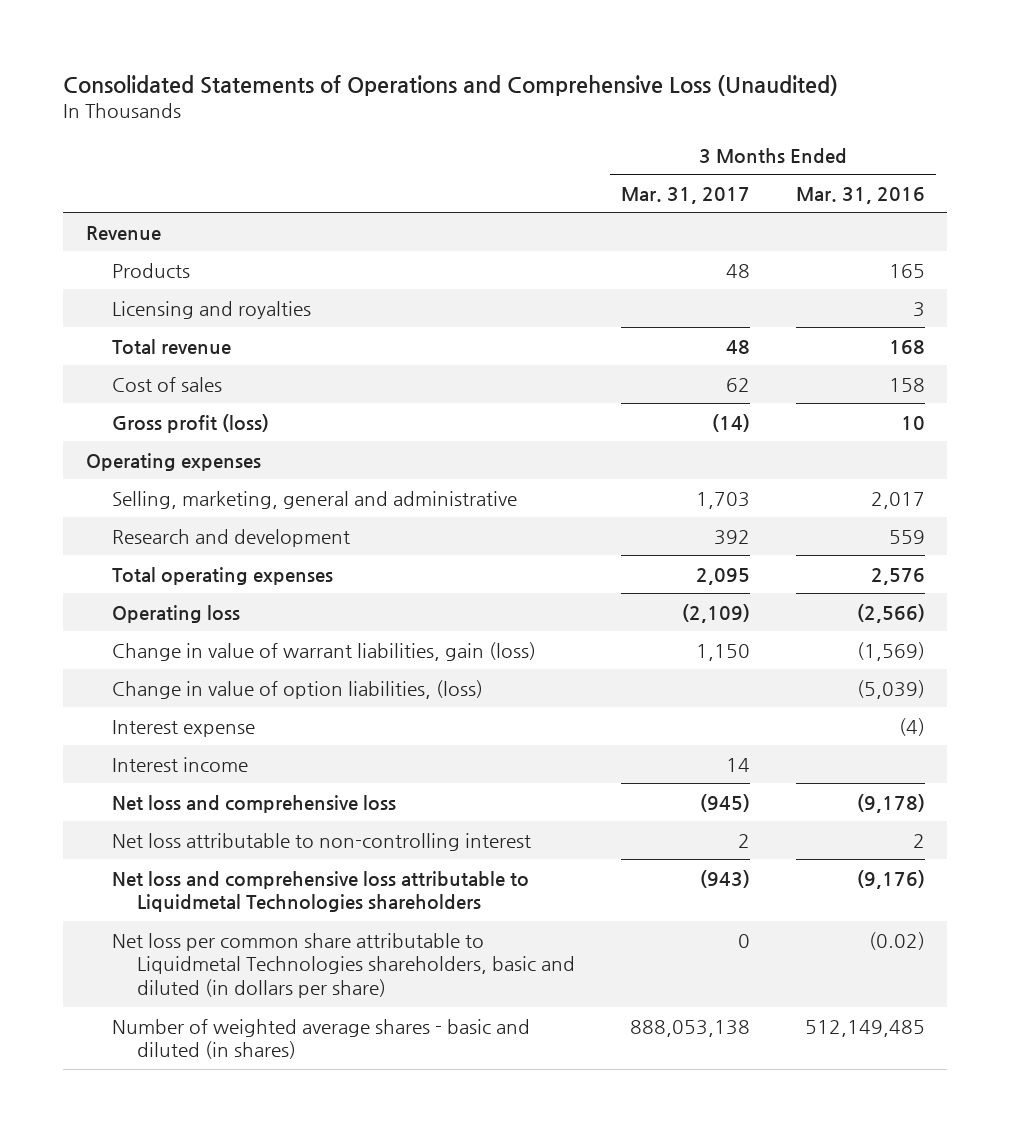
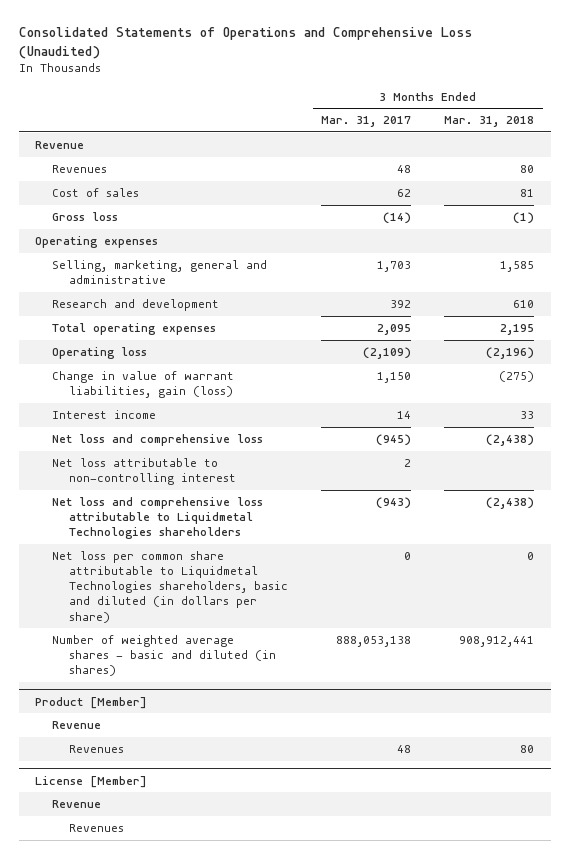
[795,186,925,204] Mar. 31, 2016 -> none
none -> [444,116,535,128] Mar. 31, 2018
[111,262,190,278] Products -> none
[111,300,311,319] Licensing and royalties -> none
[111,338,231,354] Total revenue -> none
none -> [52,165,108,174] Revenues
[111,413,269,433] Gross profit (loss) -> [52,212,119,222] Gross loss
[111,679,483,699] Change in value of option liabilities, (loss) -> none
[111,719,255,737] Interest expense -> none
none -> [35,696,148,709] Product [Member]
none -> [52,721,102,730] Revenue
none -> [68,745,124,754] Revenues
none -> [35,775,148,788] License [Member]
none -> [52,800,102,809] Revenue
none -> [68,824,124,833] Revenues

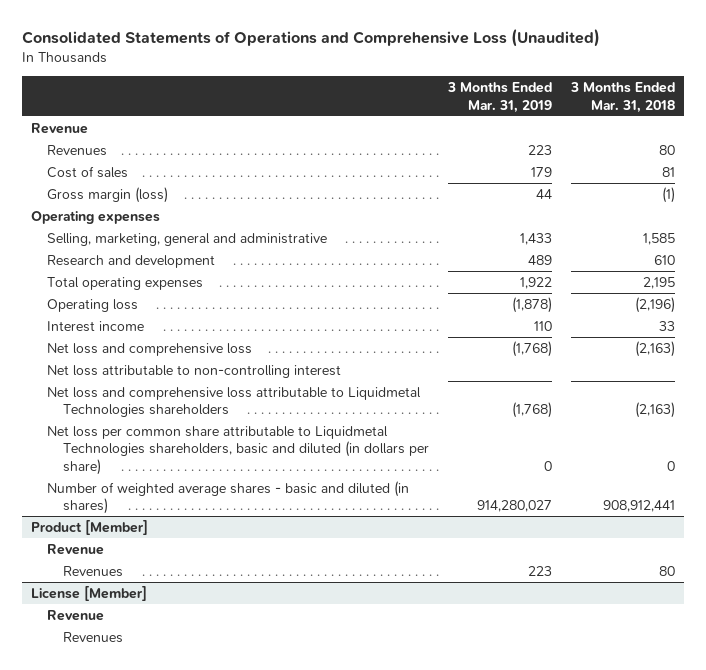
[321,116,412,128] Mar. 31, 2017 -> none
none -> [447,81,553,113] 3 Months Ended Mar. 31, 2019
[52,212,119,222] Gross loss -> [47,186,169,203] Gross margin (loss)
[52,371,235,399] Change in value of warrant liabilities, gain (loss) -> none
[486,434,535,447] (2,438) -> [634,340,675,357] (2,163)
[486,497,535,510] (2,438) -> [634,402,675,419] (2,163)

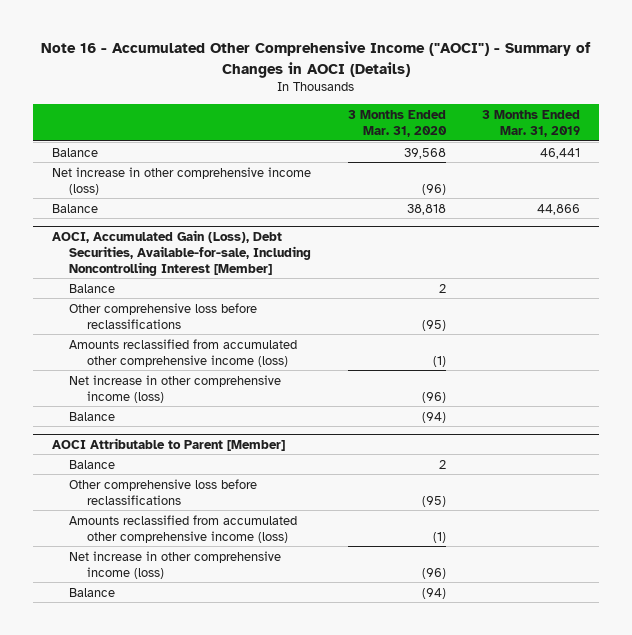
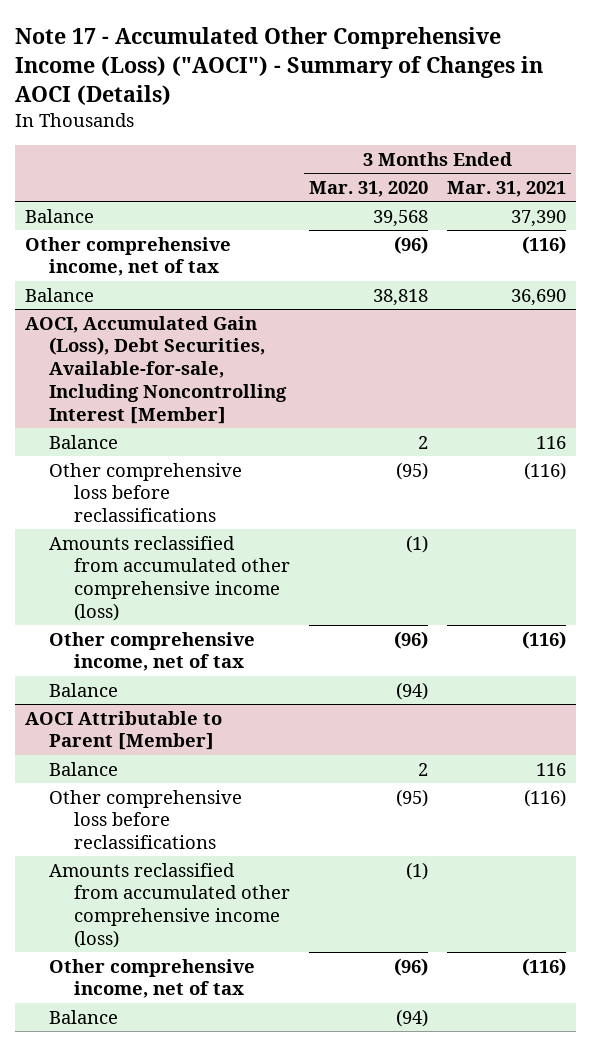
[40,41,591,78] Note 16 - Accumulated Other Comprehensive Income ("AOCI") - Summary of Changes in AOCI (Details) -> [15,26,544,105] Note 17 - Accumulated Other Comprehensive Income (Loss) ("AOCI") - Summary of Changes in AOCI (Details)
[482,109,581,137] 3 Months Ended Mar. 31, 2019 -> none
none -> [447,181,567,198] Mar. 31, 2021
[51,166,311,195] Net increase in other comprehensive income (loss) -> [24,236,231,277] Other comprehensive income, net of tax
[69,374,282,403] Net increase in other comprehensive income (loss) -> [49,631,256,672] Other comprehensive income, net of tax
[69,550,282,579] Net increase in other comprehensive income (loss) -> [49,958,256,999] Other comprehensive income, net of tax

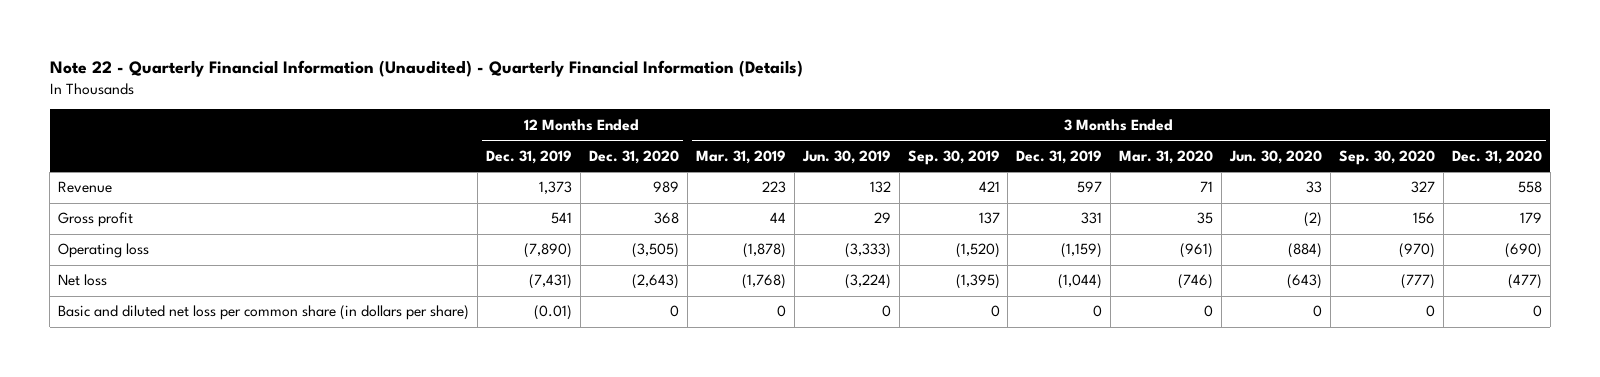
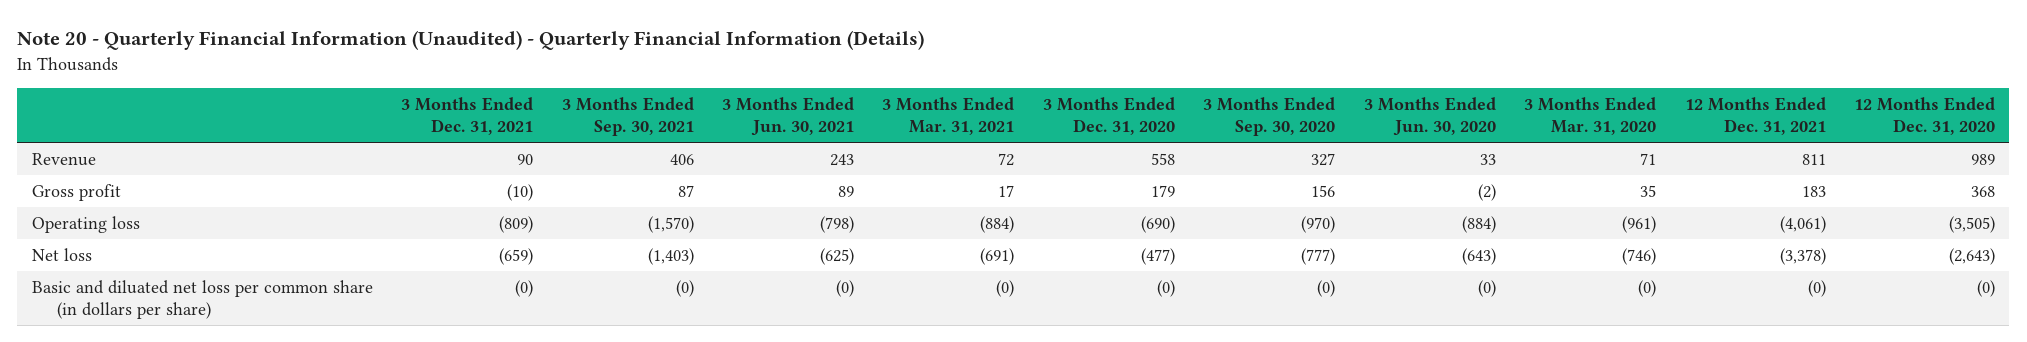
[49,60,803,78] Note 22 - Quarterly Financial Information (Unaudited) - Quarterly Financial Information (Details) -> [17,30,925,51] Note 20 - Quarterly Financial Information (Unaudited) - Quarterly Financial Information (Details)
[485,149,572,164] Dec. 31, 2019 -> none
[695,149,786,164] Mar. 31, 2019 -> none
[801,149,891,164] Jun. 30, 2019 -> none
[907,149,1000,165] Sep. 30, 2019 -> none
[1016,149,1103,164] Dec. 31, 2019 -> none
none -> [401,96,534,135] 3 Months Ended Dec. 31, 2021
none -> [561,96,694,136] 3 Months Ended Sep. 30, 2021
none -> [722,96,855,136] 3 Months Ended Jun. 30, 2021
none -> [882,96,1015,135] 3 Months Ended Mar. 31, 2021
none -> [1684,96,1826,135] 12 Months Ended Dec. 31, 2021
[58,305,470,321] Basic and diluted net loss per common share (in dollars per share) -> [31,279,373,320] Basic and diluated net loss per common share (in dollars per share)
[669,305,679,318] 0 -> [1977,279,1996,297] (0)
[1204,305,1214,318] 0 -> [1638,279,1657,297] (0)
[1313,305,1323,318] 0 -> [1477,279,1496,297] (0)
[1426,305,1436,318] 0 -> [1317,279,1336,297] (0)
[1532,305,1542,318] 0 -> [1156,279,1175,297] (0)

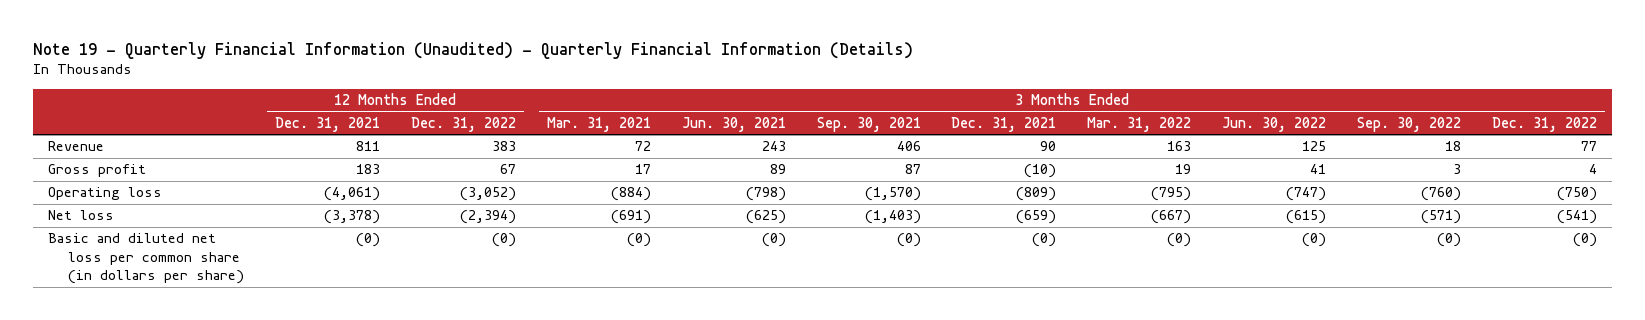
[17,30,925,51] Note 20 - Quarterly Financial Information (Unaudited) - Quarterly Financial Information (Details) -> [32,42,913,60] Note 19 - Quarterly Financial Information (Unaudited) - Quarterly Financial Information (Details)
[1042,96,1175,135] 3 Months Ended Dec. 31, 2020 -> none
[1203,96,1336,136] 3 Months Ended Sep. 30, 2020 -> none
[1363,96,1496,136] 3 Months Ended Jun. 30, 2020 -> none
[1524,96,1657,135] 3 Months Ended Mar. 31, 2020 -> none
[1854,96,1996,135] 12 Months Ended Dec. 31, 2020 -> none
none -> [410,116,516,132] Dec. 31, 2022
none -> [1087,116,1192,132] Mar. 31, 2022
none -> [1222,116,1327,132] Jun. 30, 2022
none -> [1357,116,1462,132] Sep. 30, 2022
none -> [1492,116,1598,132] Dec. 31, 2022
[31,279,373,320] Basic and diluated net loss per common share (in dollars per share) -> [48,233,245,285] Basic and diluted net loss per common share (in dollars per share)

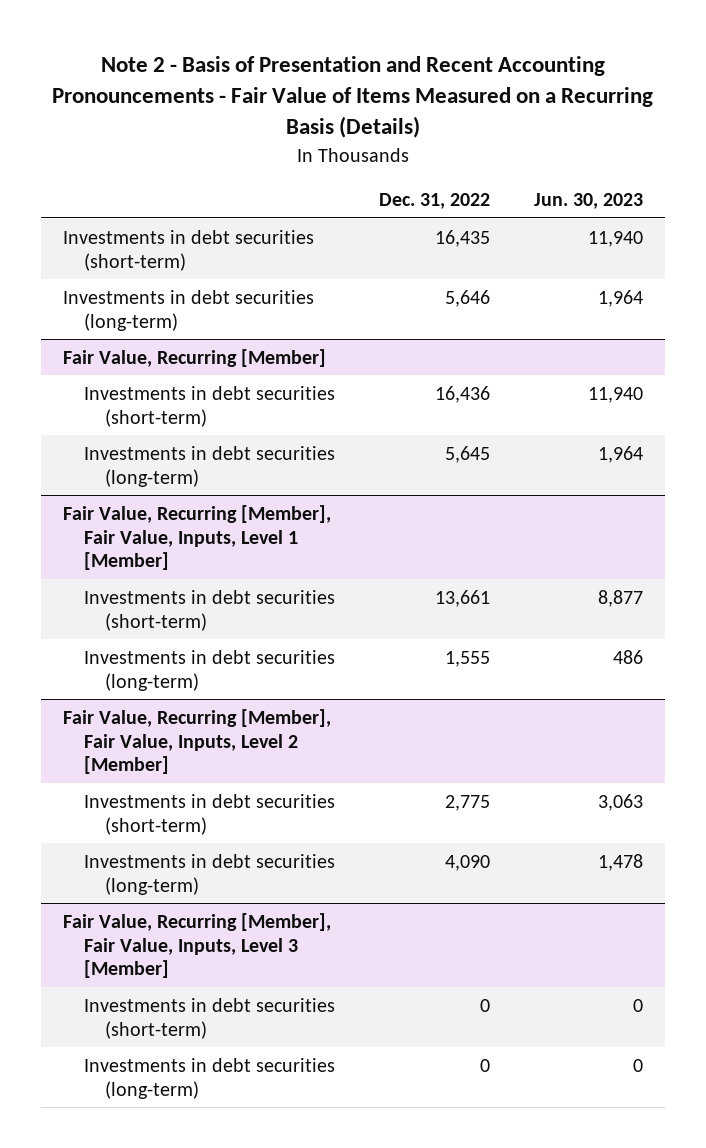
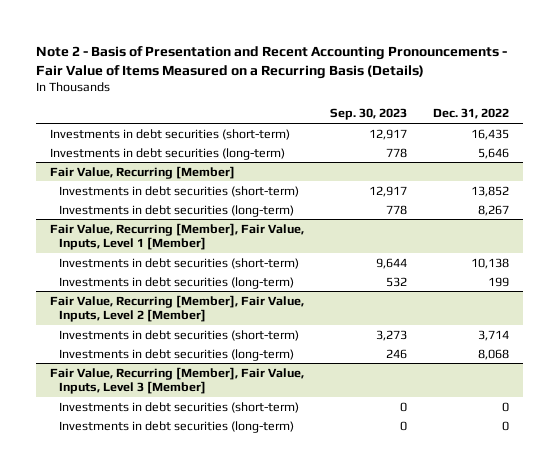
[533,193,643,210] Jun. 30, 2023 -> none
none -> [330,108,408,121] Sep. 30, 2023
[434,385,490,403] 16,436 -> [471,185,510,197] 13,852
[444,445,490,463] 5,645 -> [478,204,510,216] 8,267
[434,589,490,607] 13,661 -> [471,257,510,269] 10,138
[444,650,490,667] 1,555 -> [488,276,510,287] 199
[444,794,490,811] 2,775 -> [478,329,510,341] 3,714
[444,854,490,871] 4,090 -> [478,348,510,360] 8,068

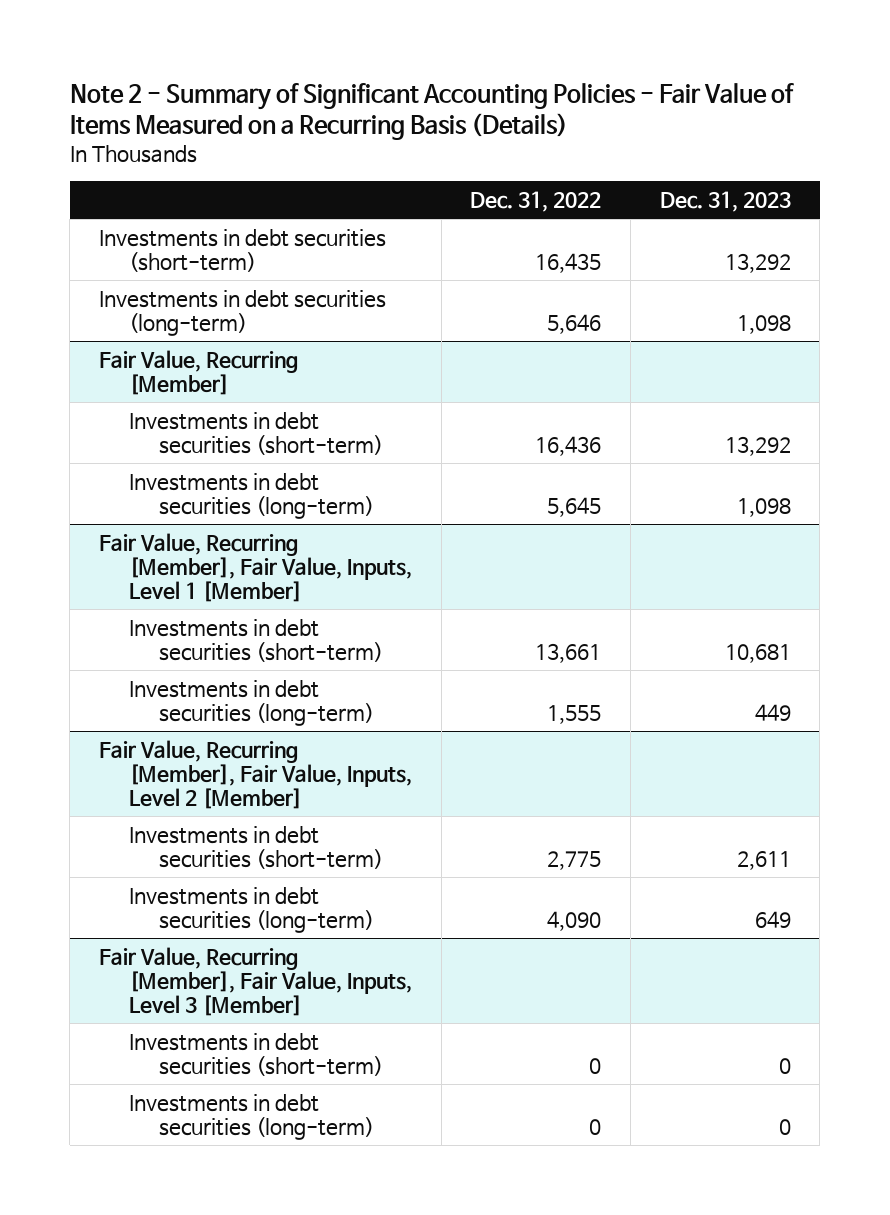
[36,45,508,79] Note 2 - Basis of Presentation and Recent Accounting Pronouncements - Fair Value of Items Measured on a Recurring Basis (Details) -> [69,82,794,141] Note 2 - Summary of Significant Accounting Policies - Fair Value of Items Measured on a Recurring Basis (Details)
[330,108,408,121] Sep. 30, 2023 -> none
none -> [659,191,791,213] Dec. 31, 2023
[471,185,510,197] 13,852 -> [535,435,602,456] 16,436
[478,204,510,216] 8,267 -> [547,496,602,517] 5,645
[471,257,510,269] 10,138 -> [535,642,602,663] 13,661
[488,276,510,287] 199 -> [547,704,602,724] 1,555
[478,329,510,341] 3,714 -> [547,850,602,870] 2,775
[478,348,510,360] 8,068 -> [547,910,602,931] 4,090

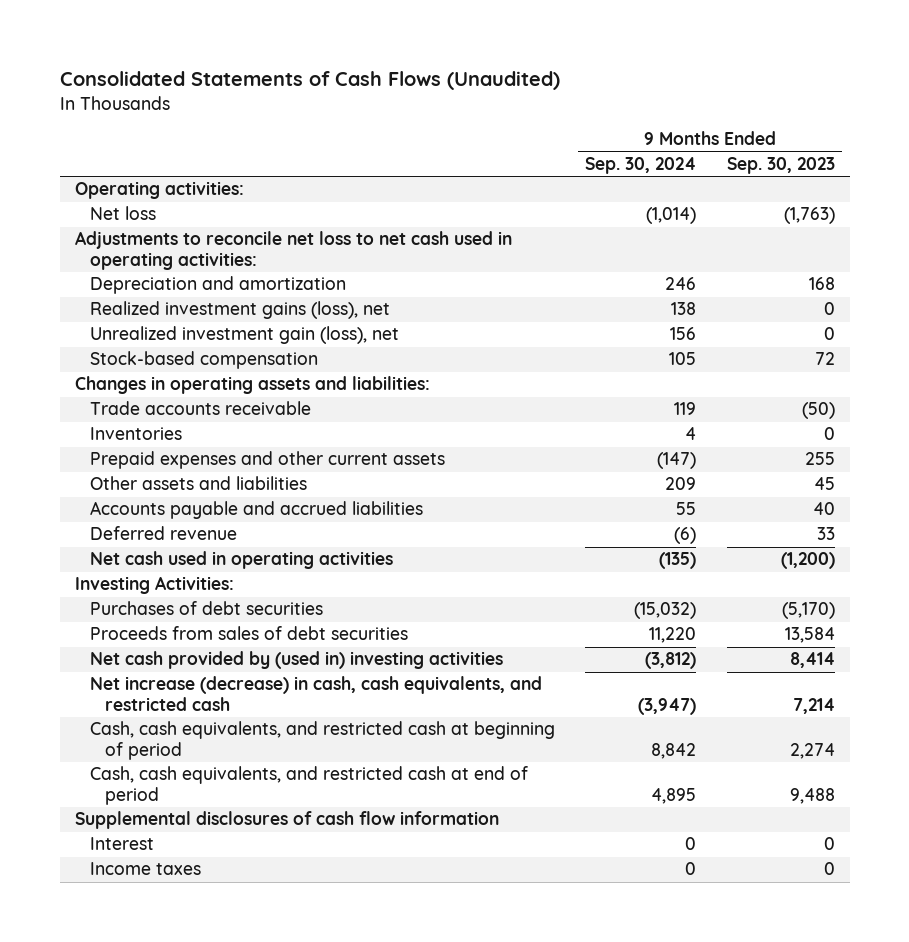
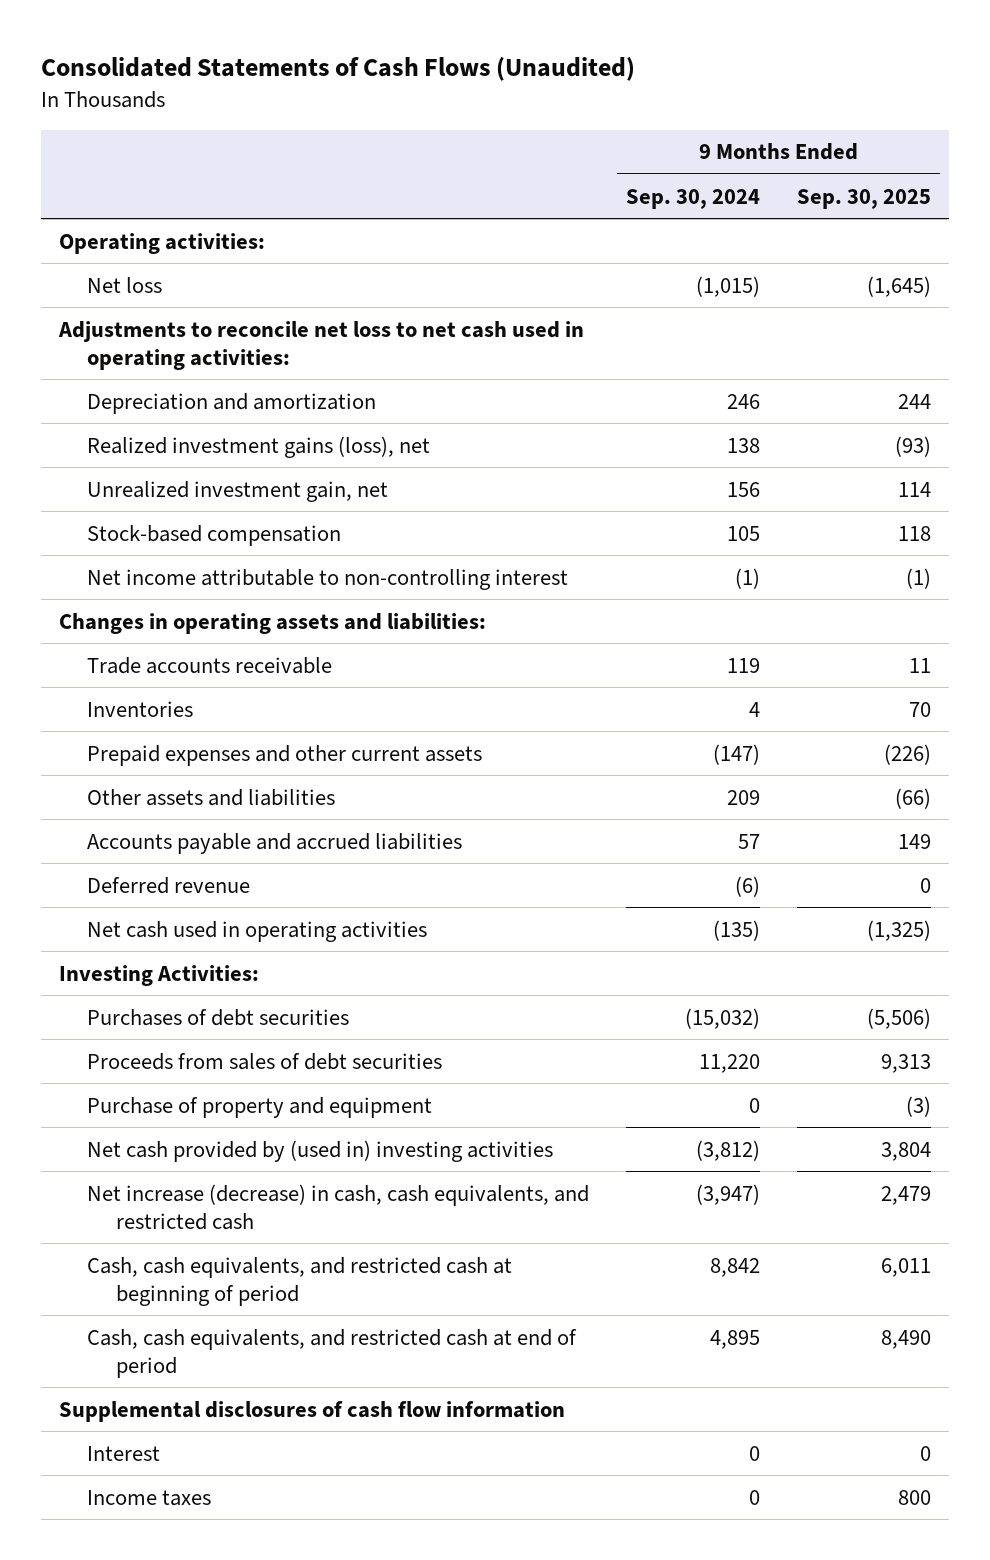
[726,156,835,174] Sep. 30, 2023 -> none
none -> [796,188,931,209] Sep. 30, 2025
[646,207,697,225] (1,014) -> [696,275,761,297] (1,015)
[89,326,399,345] Unrealized investment gain (loss), net -> [87,480,389,502] Unrealized investment gain, net
none -> [87,568,569,590] Net income attributable to non-controlling interest
[676,502,697,516] 55 -> [738,833,761,849] 57
none -> [87,1096,433,1118] Purchase of property and equipment

